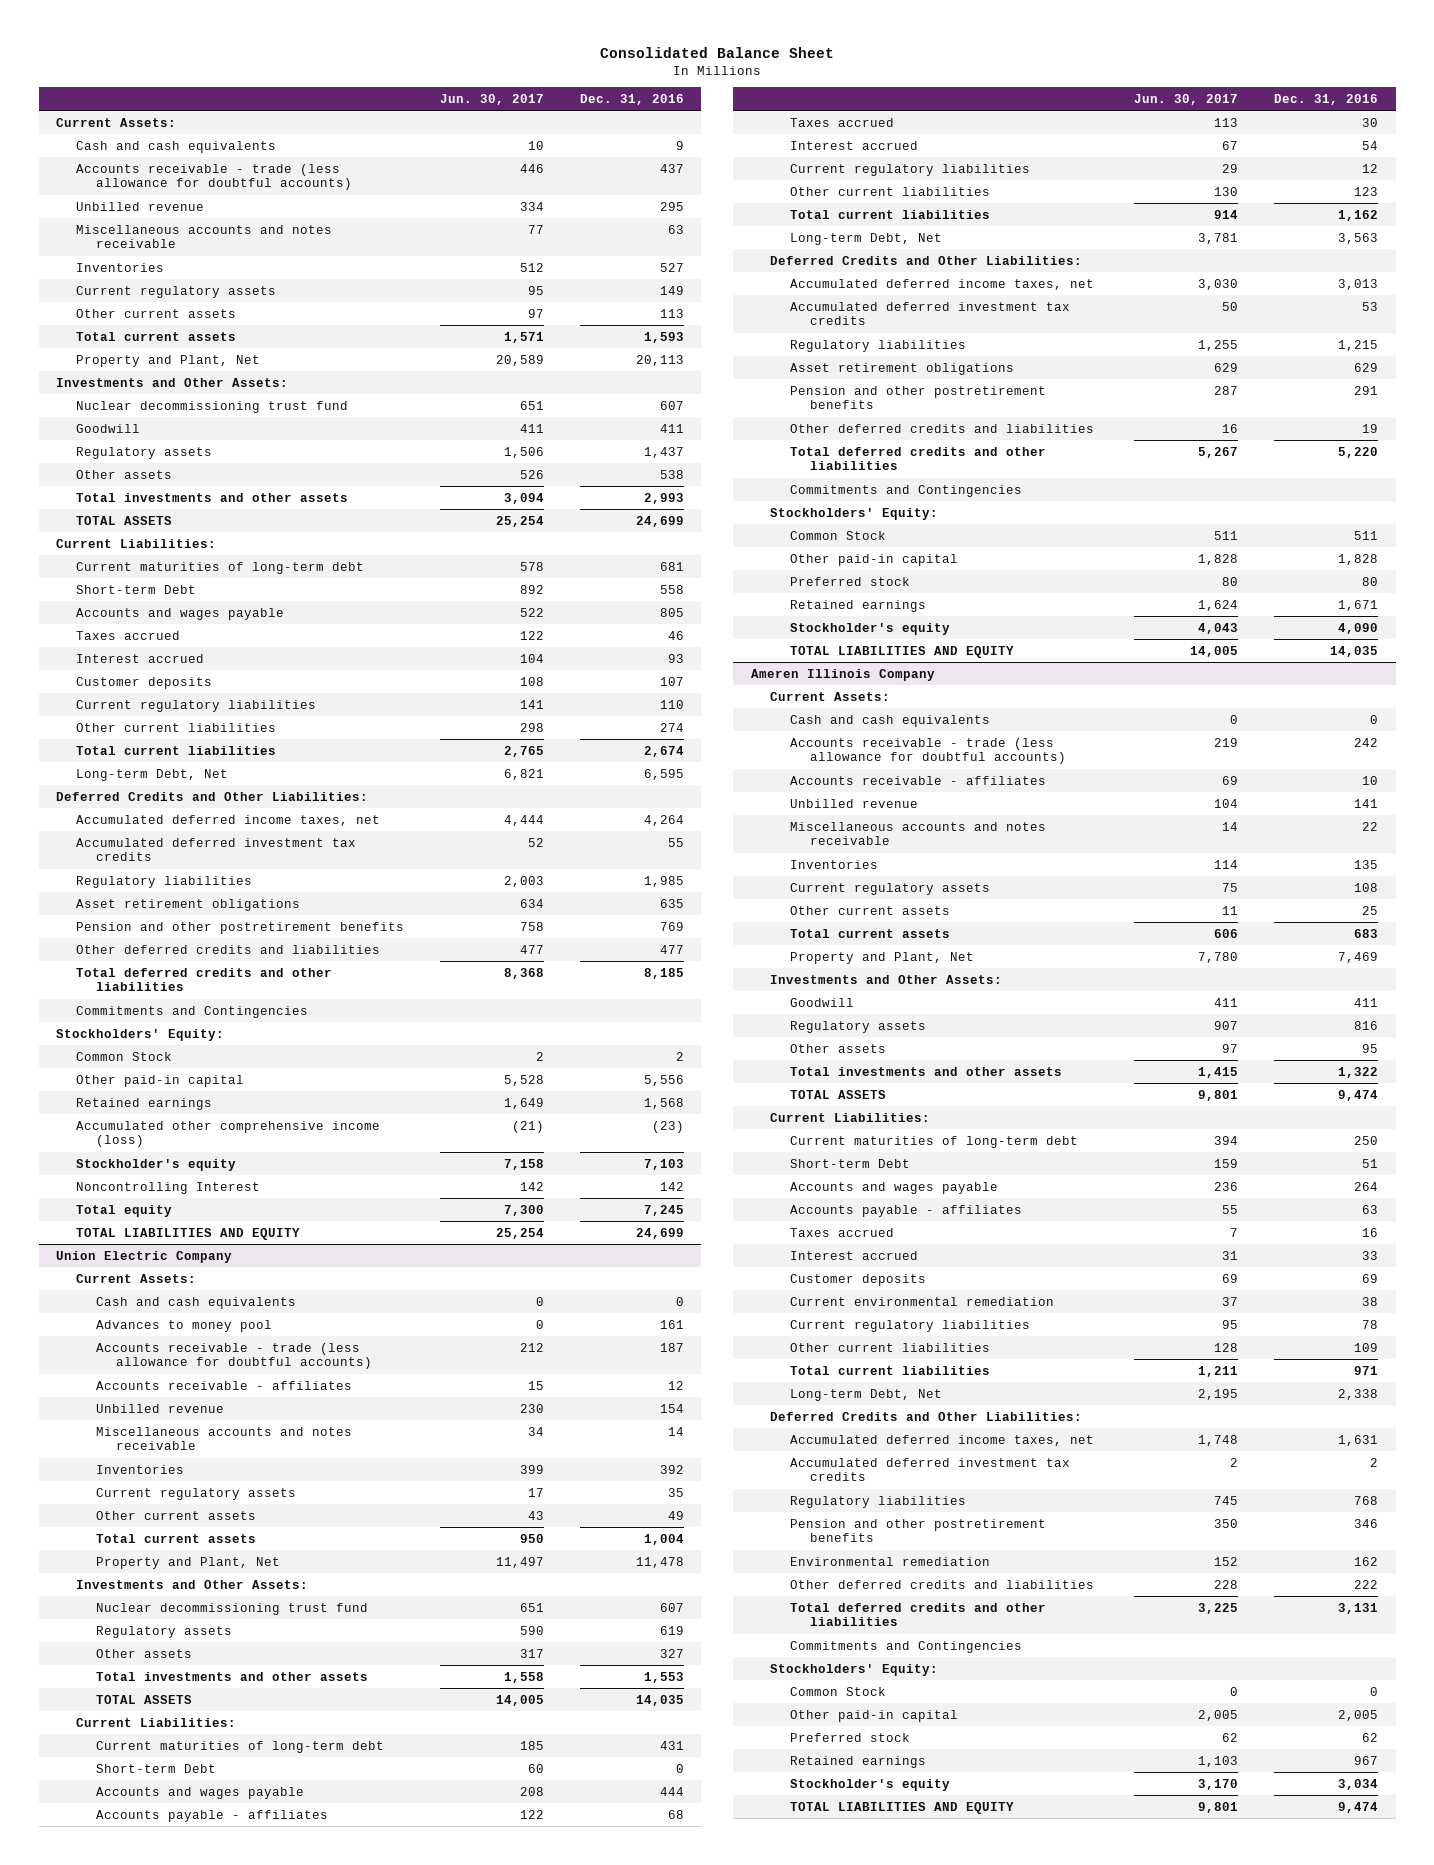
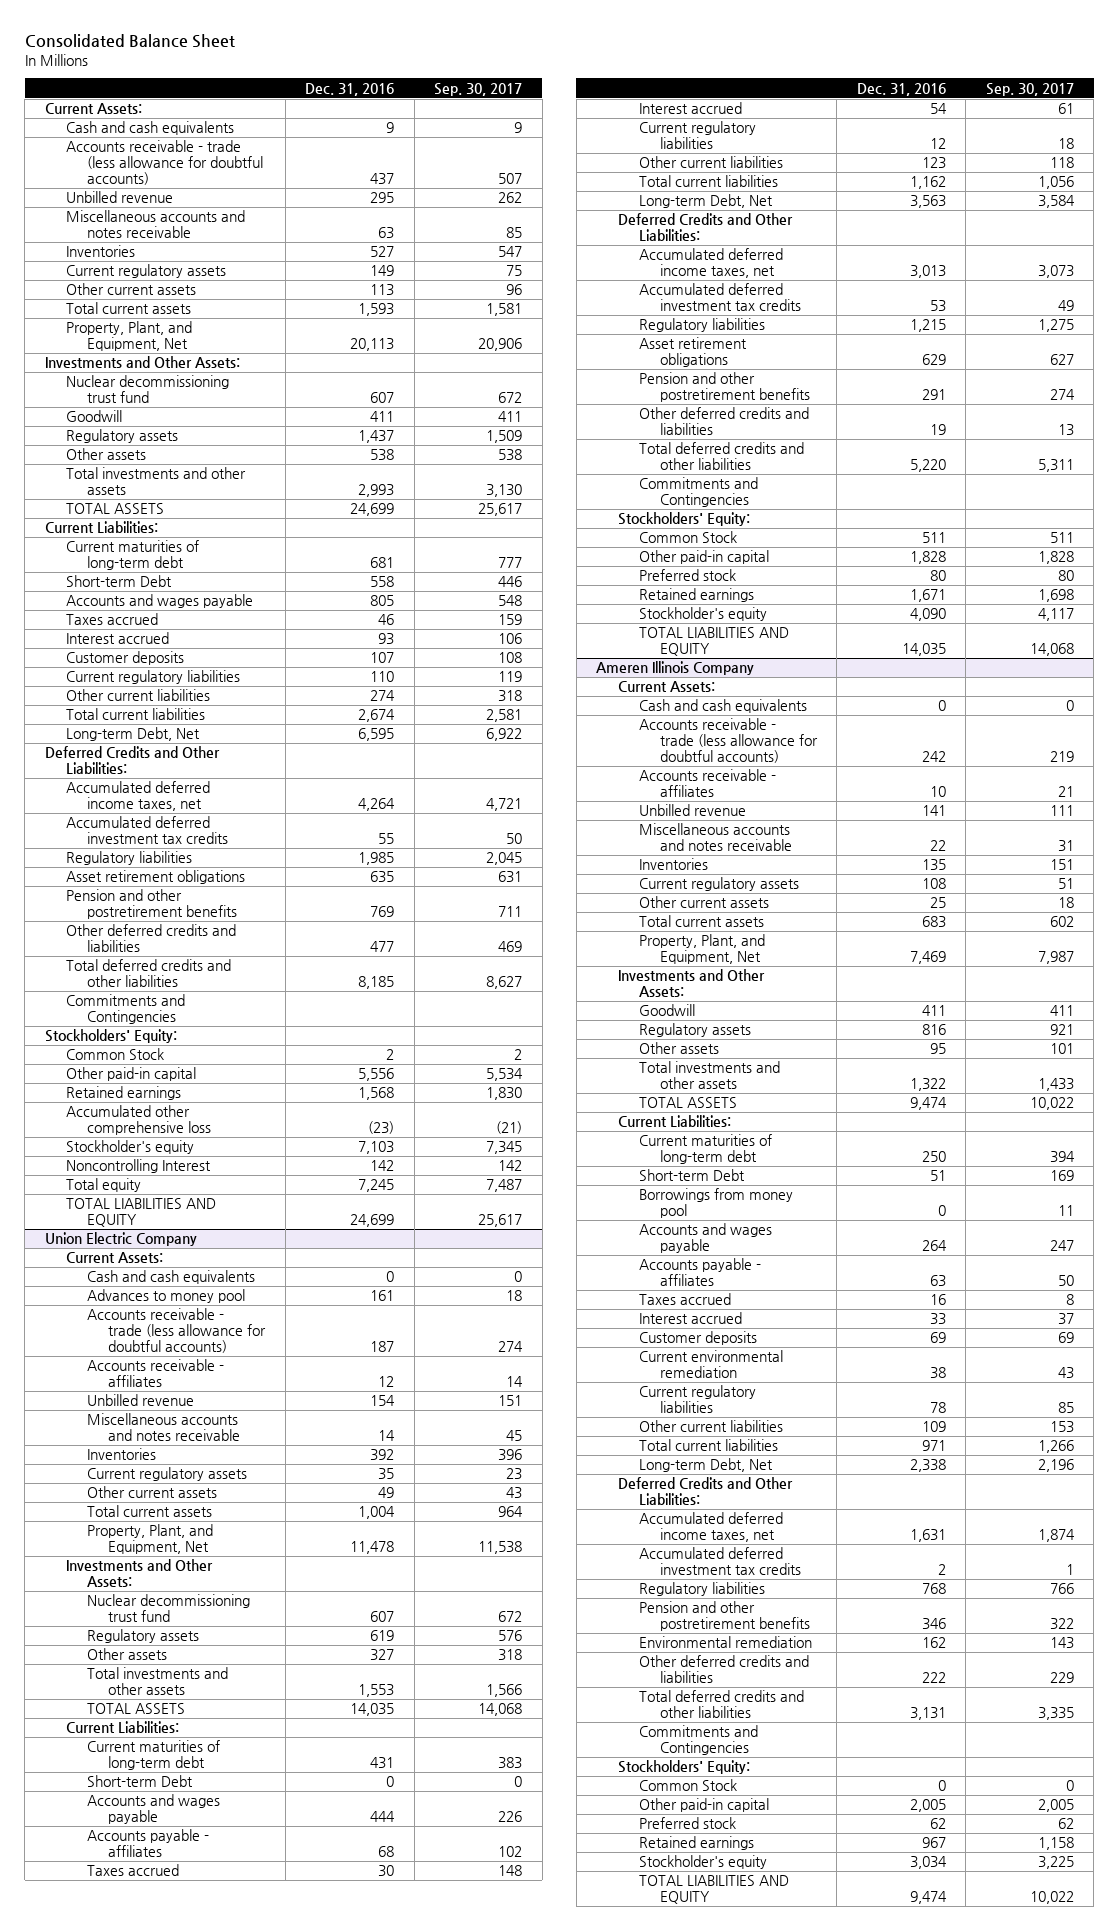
[439,93,544,105] Jun. 30, 2017 -> none
none -> [434,82,523,96] Sep. 30, 2017
[76,354,261,367] Property and Plant, Net -> [66,321,193,352] Property, Plant, and Equipment, Net
[76,1120,381,1148] Accumulated other comprehensive income (loss) -> [66,1105,212,1136] Accumulated other comprehensive loss
[95,1556,280,1569] Property and Plant, Net -> [87,1524,214,1555] Property, Plant, and Equipment, Net
[790,951,975,964] Property and Plant, Net -> [638,934,765,965] Property, Plant, and Equipment, Net
none -> [638,1188,793,1219] Borrowings from money pool

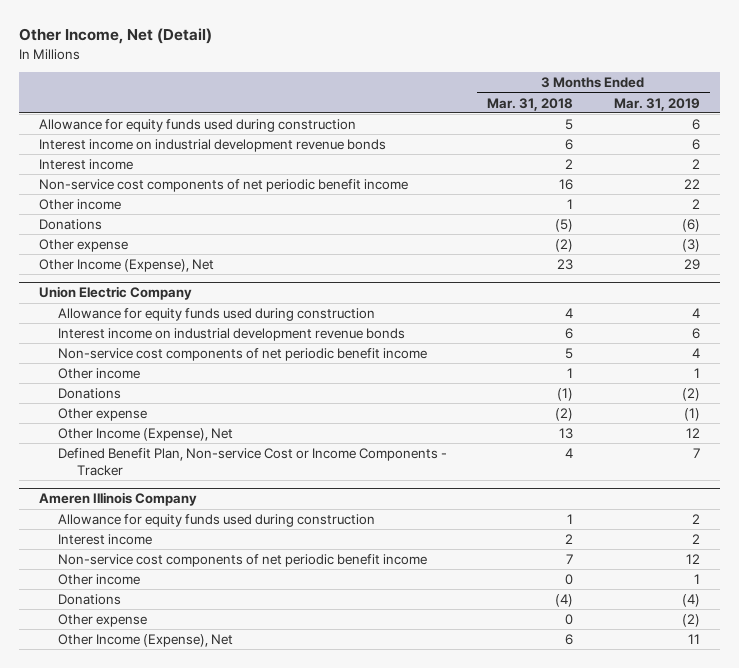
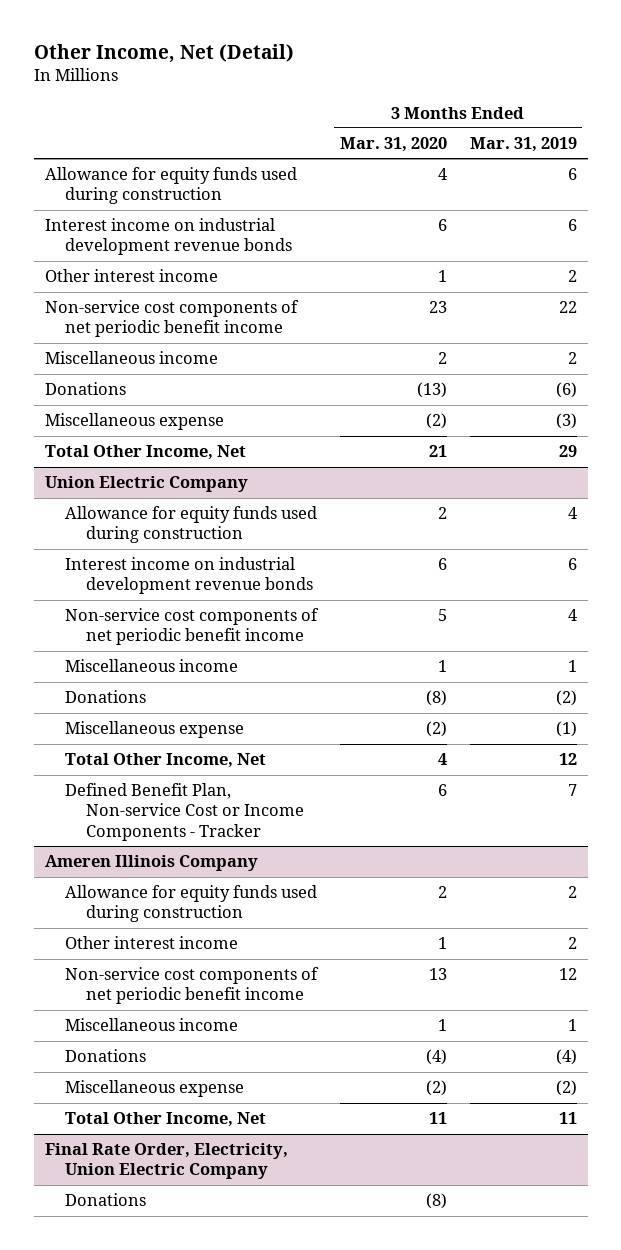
[487,97,574,111] Mar. 31, 2018 -> none
none -> [339,137,447,153] Mar. 31, 2020
[39,159,134,171] Interest income -> [44,269,218,283] Other interest income
[39,199,122,211] Other income -> [44,351,218,365] Miscellaneous income
[39,239,129,253] Other expense -> [44,413,224,431] Miscellaneous expense
[39,259,215,273] Other Income (Expense), Net -> [44,445,246,461] Total Other Income, Net
[58,368,141,380] Other income -> [65,659,239,673] Miscellaneous income
[58,408,148,422] Other expense -> [65,721,245,739] Miscellaneous expense
[58,428,234,442] Other Income (Expense), Net -> [65,753,267,769] Total Other Income, Net
[58,534,153,546] Interest income -> [65,936,239,950] Other interest income
[58,574,141,586] Other income -> [65,1018,239,1032] Miscellaneous income
[58,614,148,628] Other expense -> [65,1080,245,1098] Miscellaneous expense
[58,634,234,648] Other Income (Expense), Net -> [65,1112,267,1128] Total Other Income, Net
none -> [44,1143,288,1180] Final Rate Order, Electricity, Union Electric Company
none -> [65,1193,147,1207] Donations

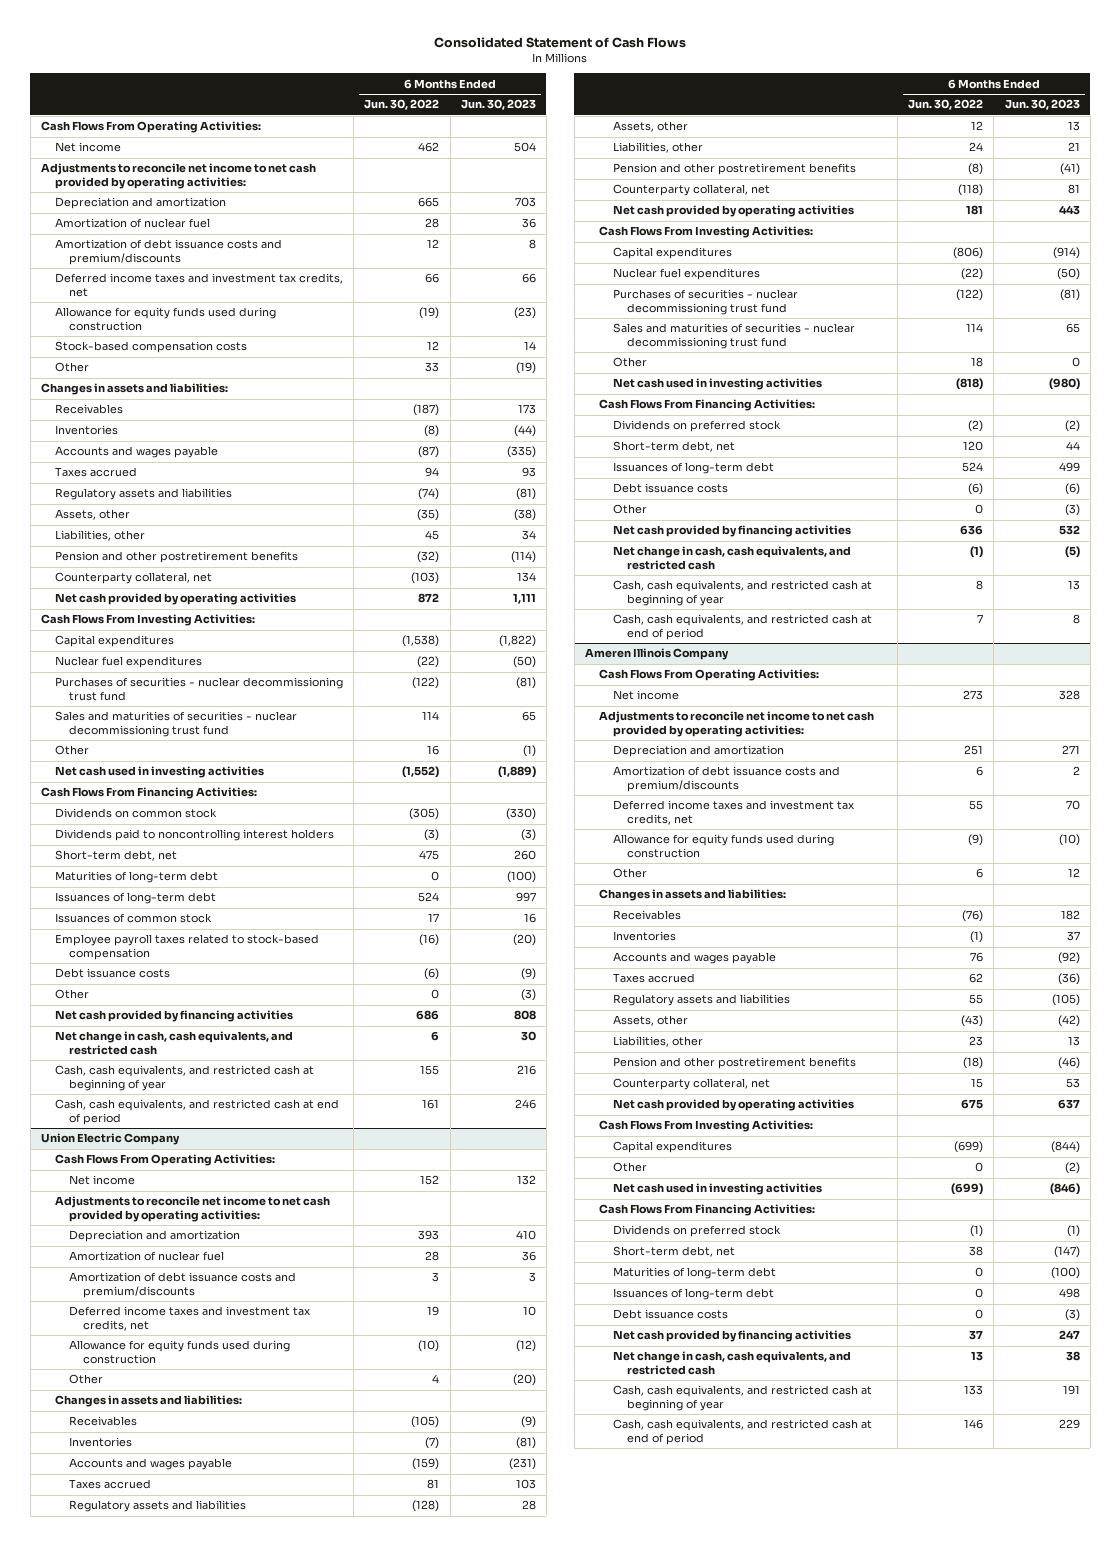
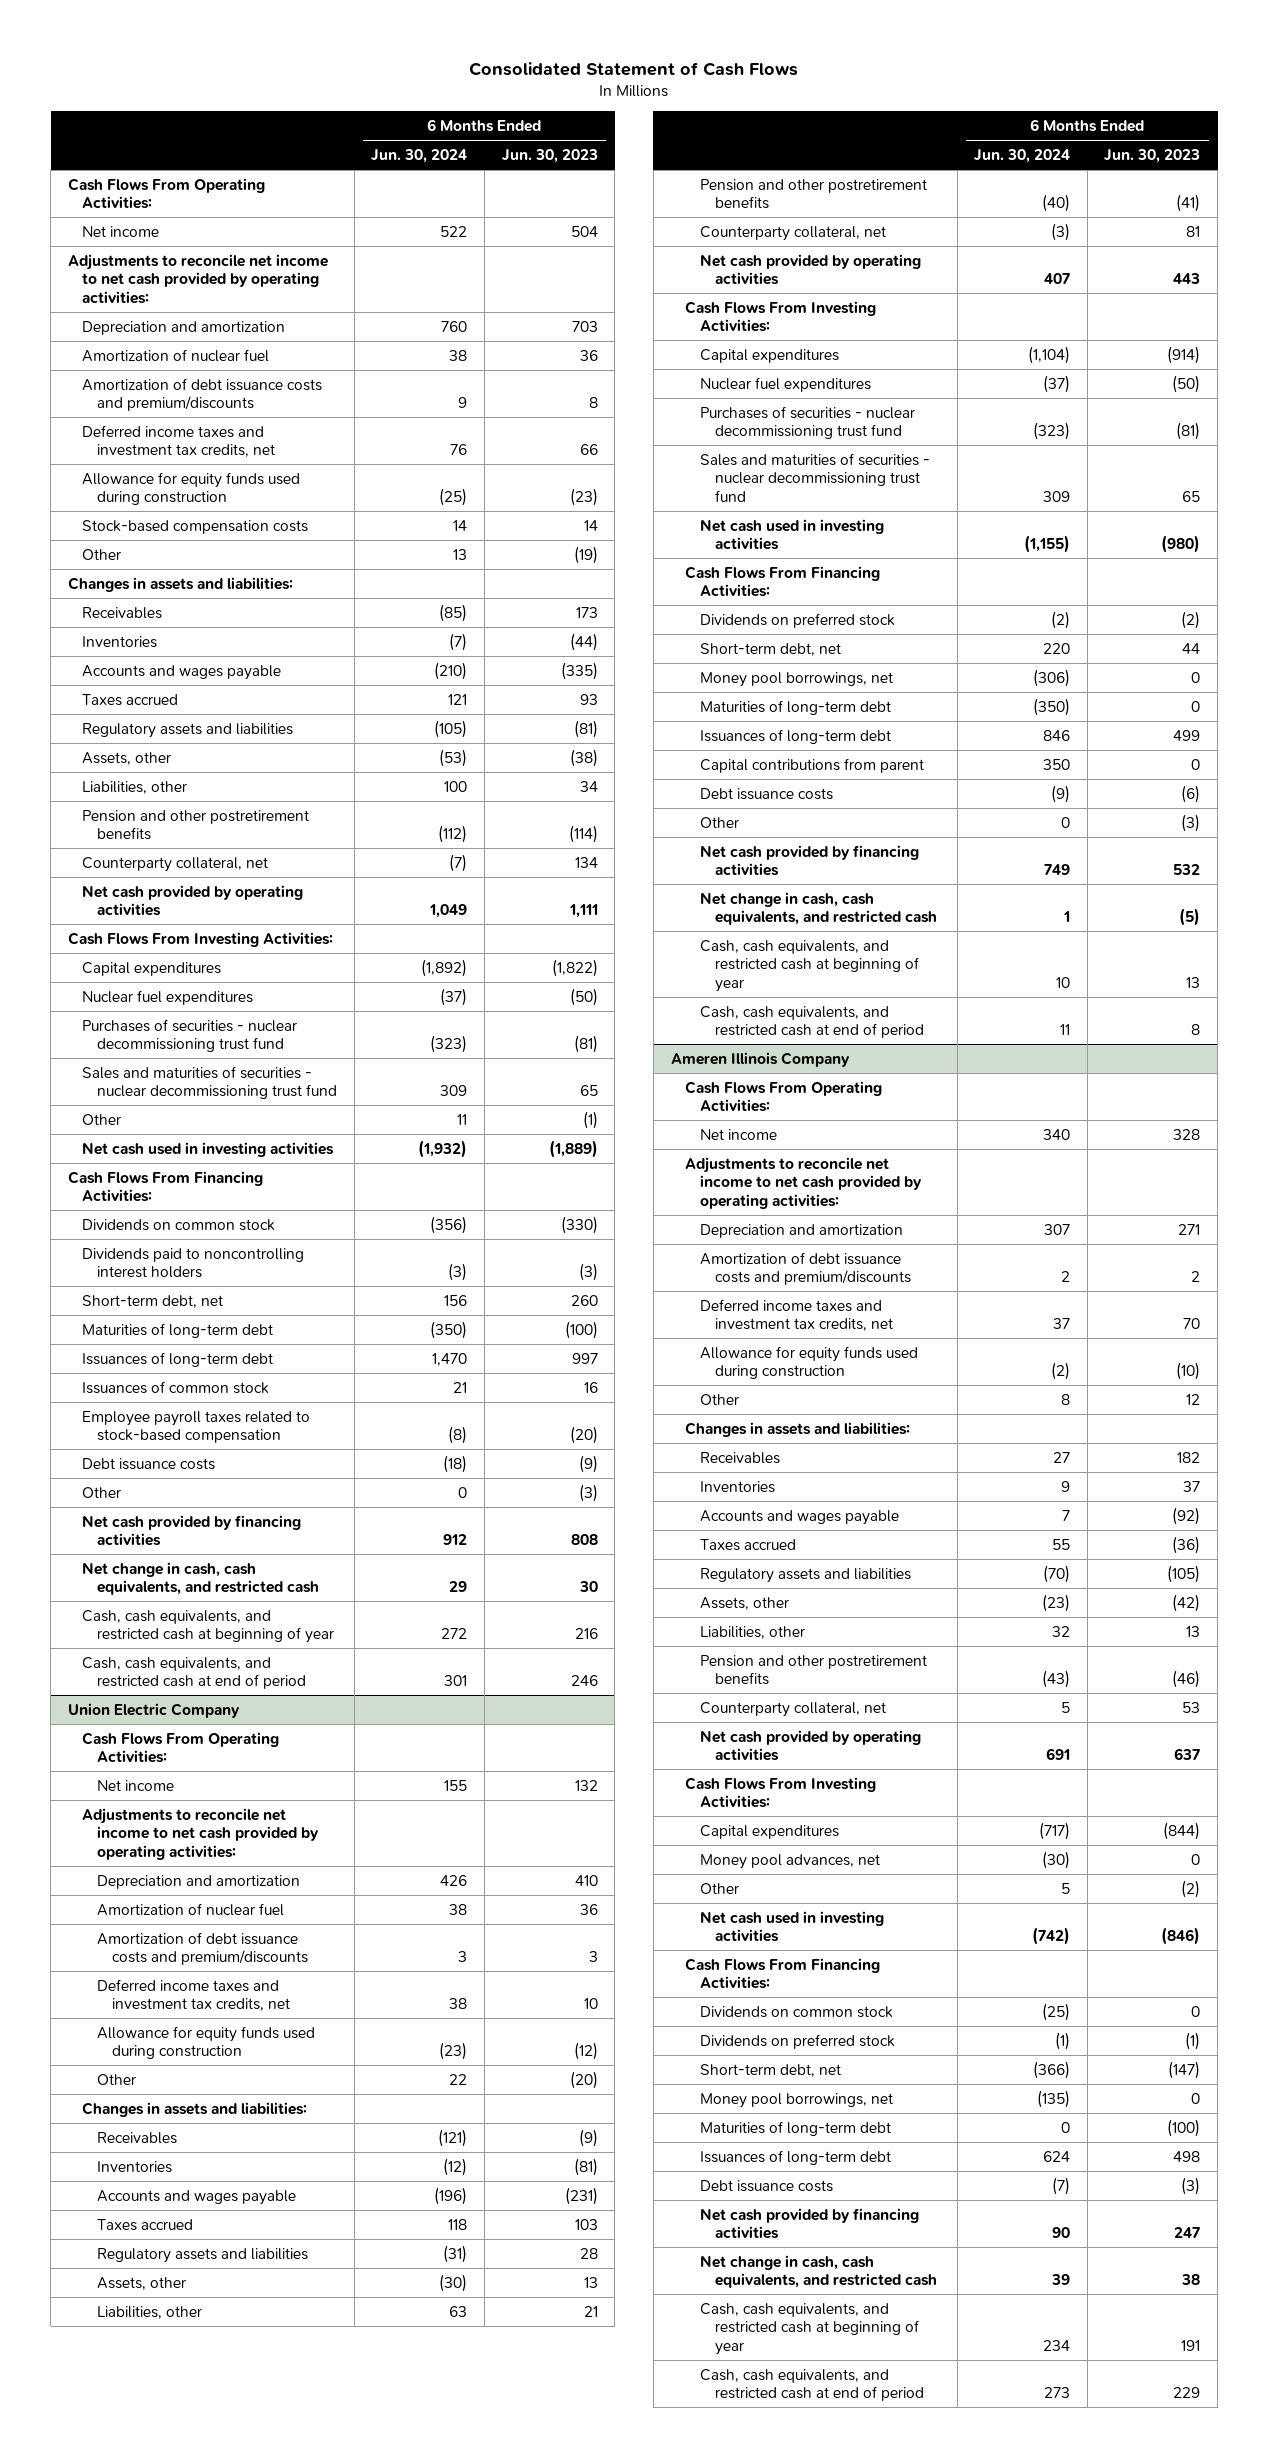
[364,99,440,111] Jun. 30, 2022 -> none
none -> [371,148,468,163] Jun. 30, 2024
[612,357,647,368] Other -> none
none -> [699,671,893,687] Money pool borrowings, net
none -> [699,699,891,715] Maturities of long-term debt
none -> [699,757,924,773] Capital contributions from parent
none -> [699,1853,880,1869] Money pool advances, net
none -> [699,2005,893,2018] Dividends on common stock
none -> [699,2092,893,2108] Money pool borrowings, net

